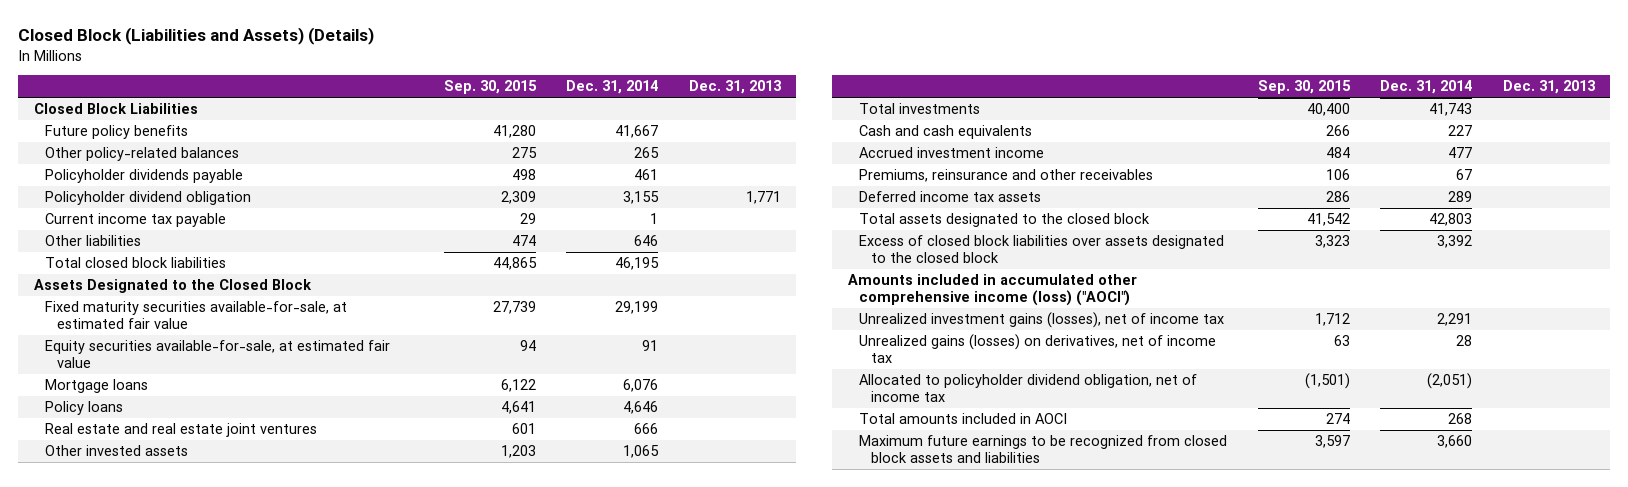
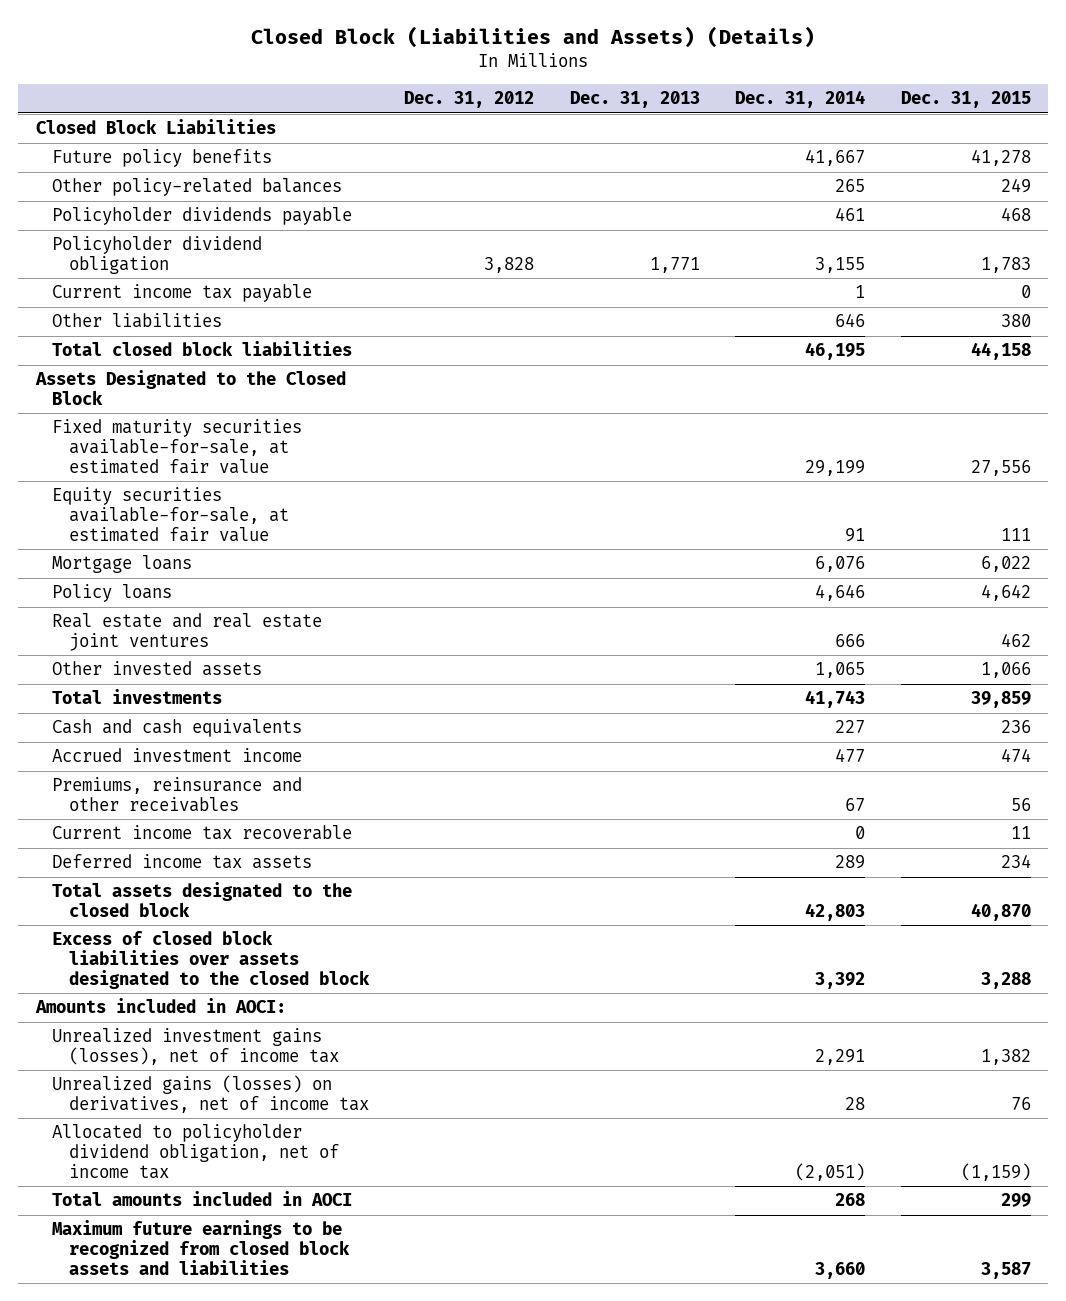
[443,80,537,95] Sep. 30, 2015 -> none
none -> [404,91,535,109] Dec. 31, 2012
none -> [900,91,1031,109] Dec. 31, 2015
none -> [52,825,353,841] Current income tax recoverable
[847,274,1137,306] Amounts included in accumulated other comprehensive income (loss) ("AOCI") -> [34,998,286,1014] Amounts included in AOCI:

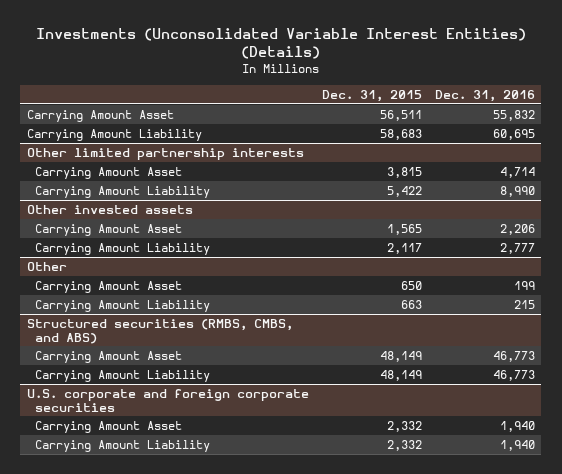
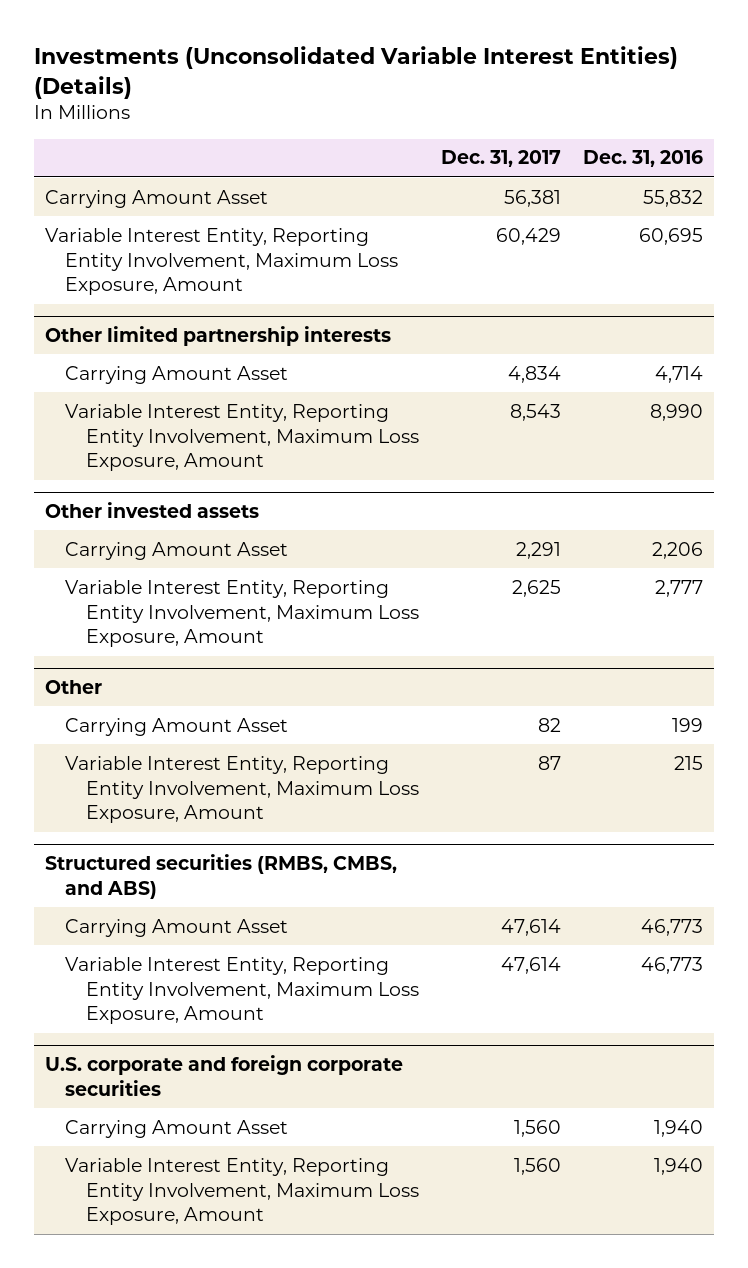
[321,89,422,102] Dec. 31, 2015 -> none
none -> [440,150,561,168] Dec. 31, 2017
[26,128,202,141] Carrying Amount Liability -> [45,227,399,296] Variable Interest Entity, Reporting Entity Involvement, Maximum Loss Exposure, Amount
[35,185,211,198] Carrying Amount Liability -> [65,403,419,472] Variable Interest Entity, Reporting Entity Involvement, Maximum Loss Exposure, Amount
[35,242,211,255] Carrying Amount Liability -> [65,579,419,648] Variable Interest Entity, Reporting Entity Involvement, Maximum Loss Exposure, Amount
[35,299,211,312] Carrying Amount Liability -> [65,755,419,824] Variable Interest Entity, Reporting Entity Involvement, Maximum Loss Exposure, Amount
[35,369,211,382] Carrying Amount Liability -> [65,956,419,1025] Variable Interest Entity, Reporting Entity Involvement, Maximum Loss Exposure, Amount
[35,439,211,452] Carrying Amount Liability -> [65,1157,419,1226] Variable Interest Entity, Reporting Entity Involvement, Maximum Loss Exposure, Amount

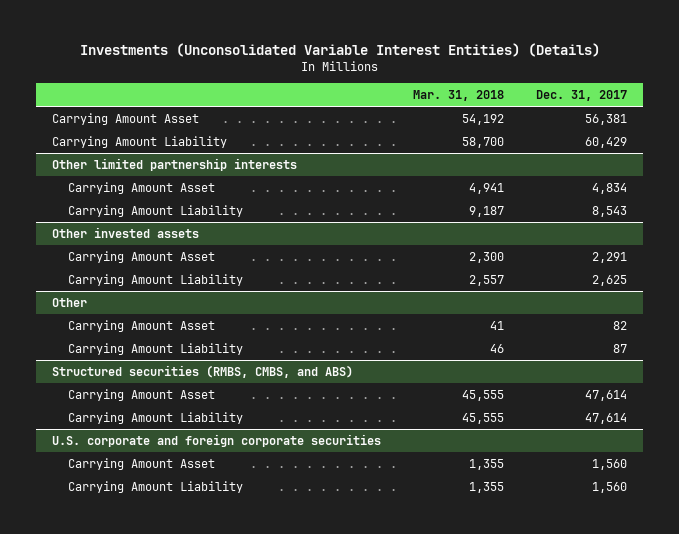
[582,150,703,168] Dec. 31, 2016 -> none
none -> [413,90,505,102] Mar. 31, 2018
[45,227,399,296] Variable Interest Entity, Reporting Entity Involvement, Maximum Loss Exposure, Amount -> [51,135,227,148] Carrying Amount Liability
[65,403,419,472] Variable Interest Entity, Reporting Entity Involvement, Maximum Loss Exposure, Amount -> [68,204,244,217] Carrying Amount Liability
[65,579,419,648] Variable Interest Entity, Reporting Entity Involvement, Maximum Loss Exposure, Amount -> [68,273,244,286] Carrying Amount Liability
[65,755,419,824] Variable Interest Entity, Reporting Entity Involvement, Maximum Loss Exposure, Amount -> none
none -> [68,342,244,355] Carrying Amount Liability
[65,956,419,1025] Variable Interest Entity, Reporting Entity Involvement, Maximum Loss Exposure, Amount -> [68,411,244,424] Carrying Amount Liability
[65,1157,419,1226] Variable Interest Entity, Reporting Entity Involvement, Maximum Loss Exposure, Amount -> [68,480,244,493] Carrying Amount Liability

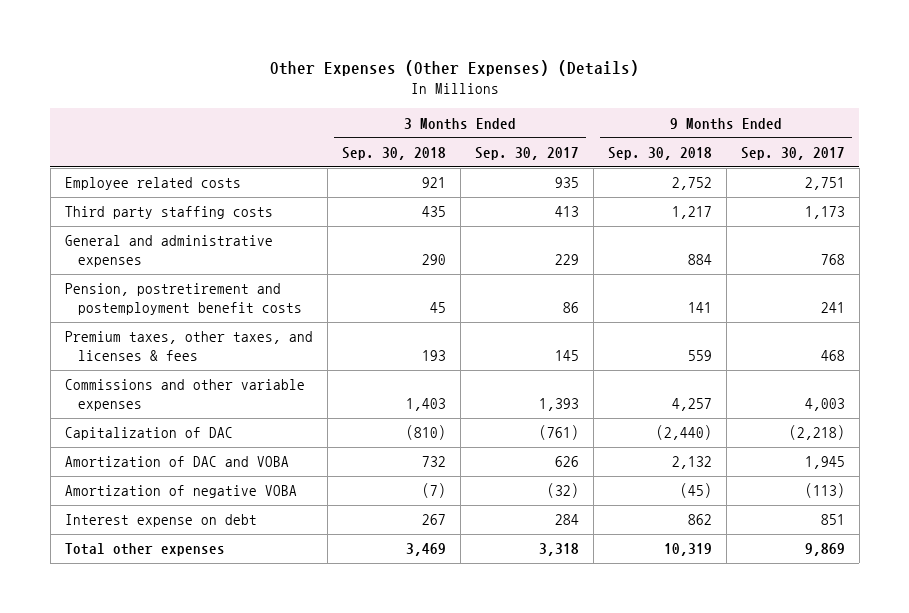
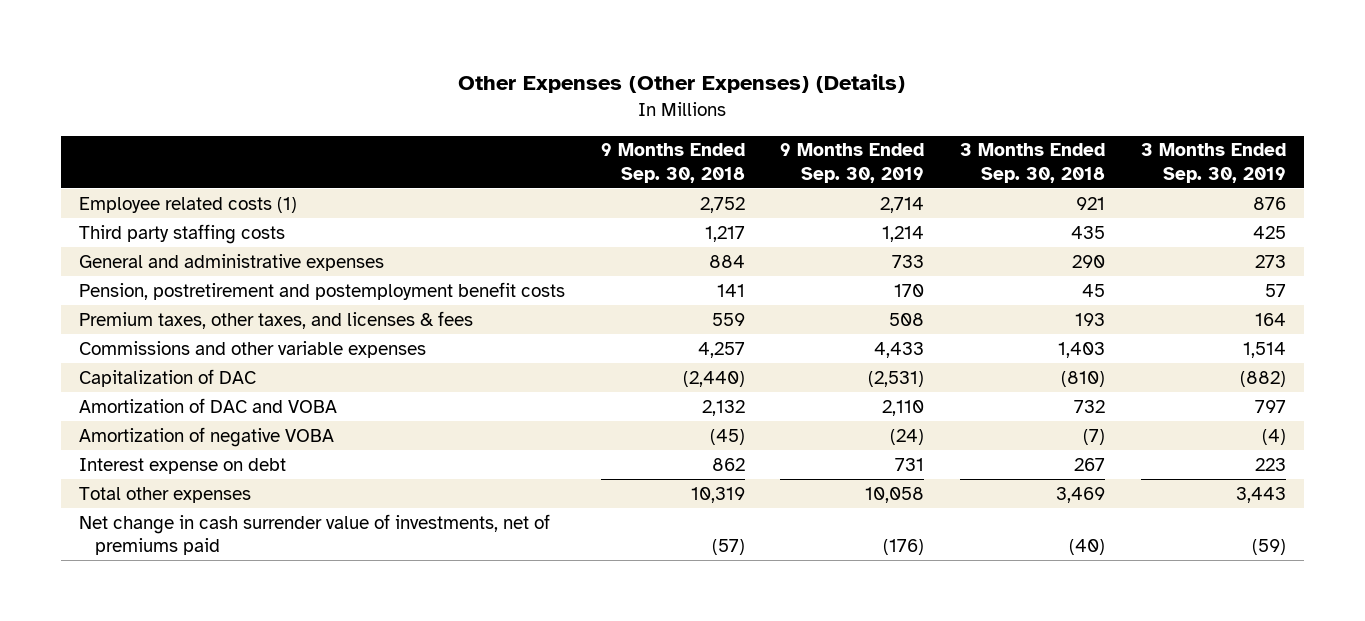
[474,146,579,160] Sep. 30, 2017 -> none
[740,146,845,160] Sep. 30, 2017 -> none
none -> [780,143,925,183] 9 Months Ended Sep. 30, 2019
none -> [1141,143,1287,183] 3 Months Ended Sep. 30, 2019
[64,177,241,191] Employee related costs -> [78,196,297,213] Employee related costs (1)
none -> [78,513,550,556] Net change in cash surrender value of investments, net of premiums paid

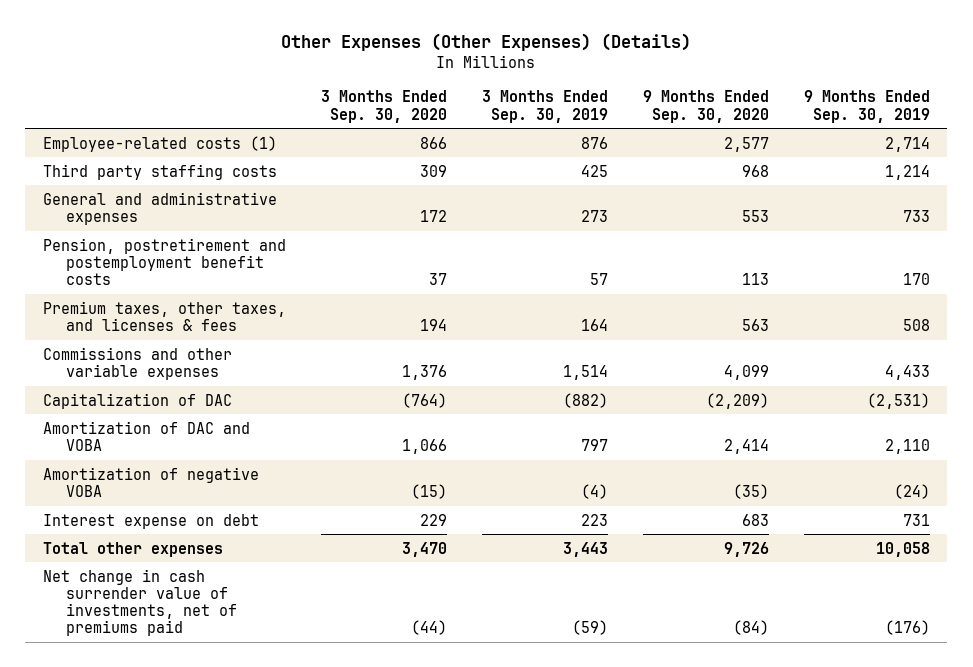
[600,143,745,183] 9 Months Ended Sep. 30, 2018 -> none
[960,143,1106,183] 3 Months Ended Sep. 30, 2018 -> none
none -> [320,90,447,123] 3 Months Ended Sep. 30, 2020
none -> [642,90,769,123] 9 Months Ended Sep. 30, 2020
[78,196,297,213] Employee related costs (1) -> [42,135,277,152] Employee-related costs (1)

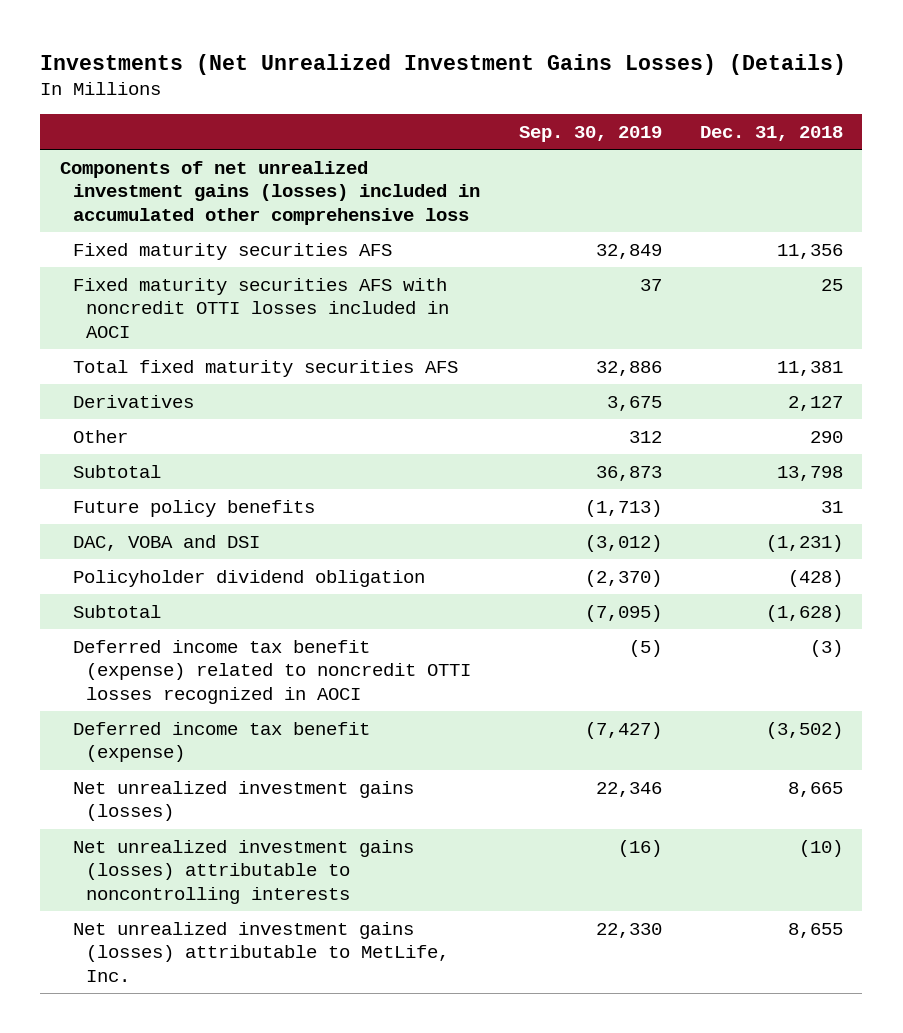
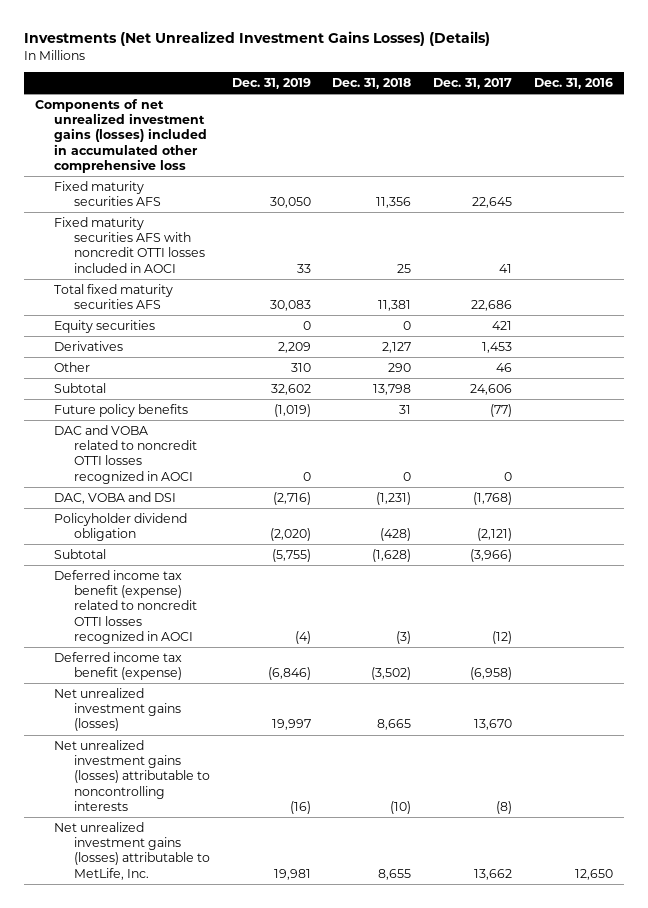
[518,125,662,142] Sep. 30, 2019 -> none
none -> [231,77,311,89] Dec. 31, 2019
none -> [433,77,513,89] Dec. 31, 2017
none -> [534,77,614,89] Dec. 31, 2016
none -> [54,319,156,333] Equity securities
none -> [54,424,197,484] DAC and VOBA related to noncredit OTTI losses recognized in AOCI

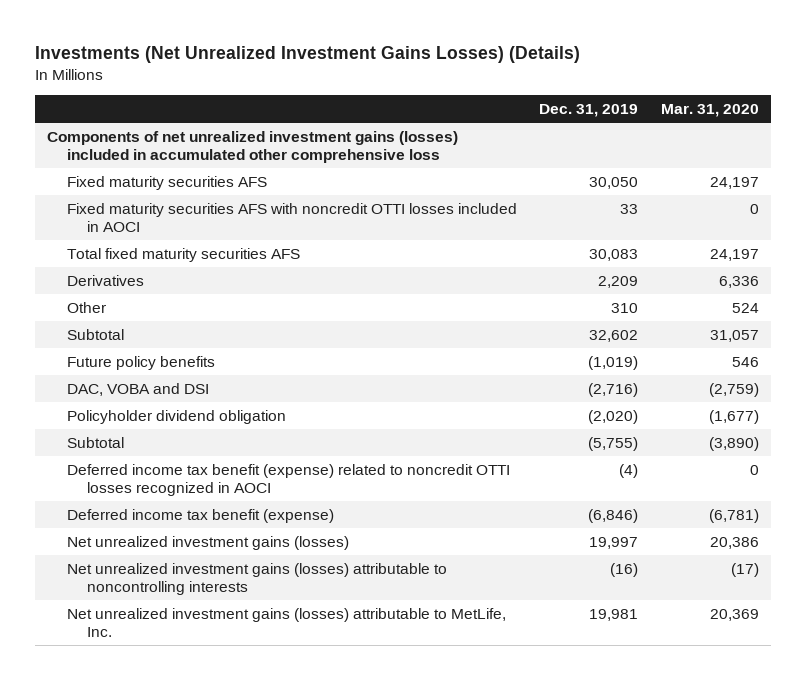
[332,77,412,89] Dec. 31, 2018 -> none
[433,77,513,89] Dec. 31, 2017 -> none
[534,77,614,89] Dec. 31, 2016 -> none
none -> [661,104,760,118] Mar. 31, 2020
[54,319,156,333] Equity securities -> none
[54,424,197,484] DAC and VOBA related to noncredit OTTI losses recognized in AOCI -> none

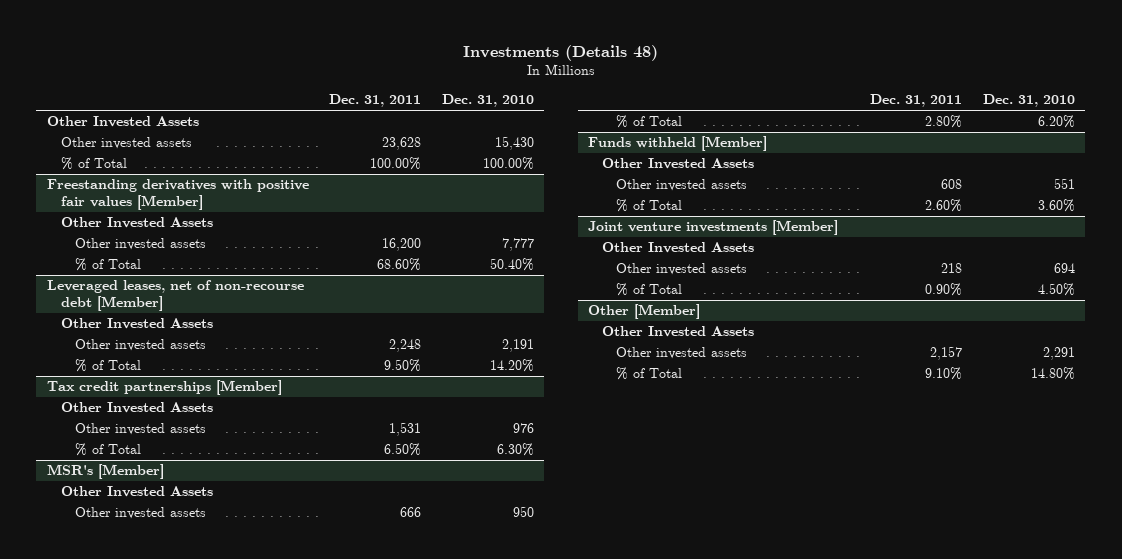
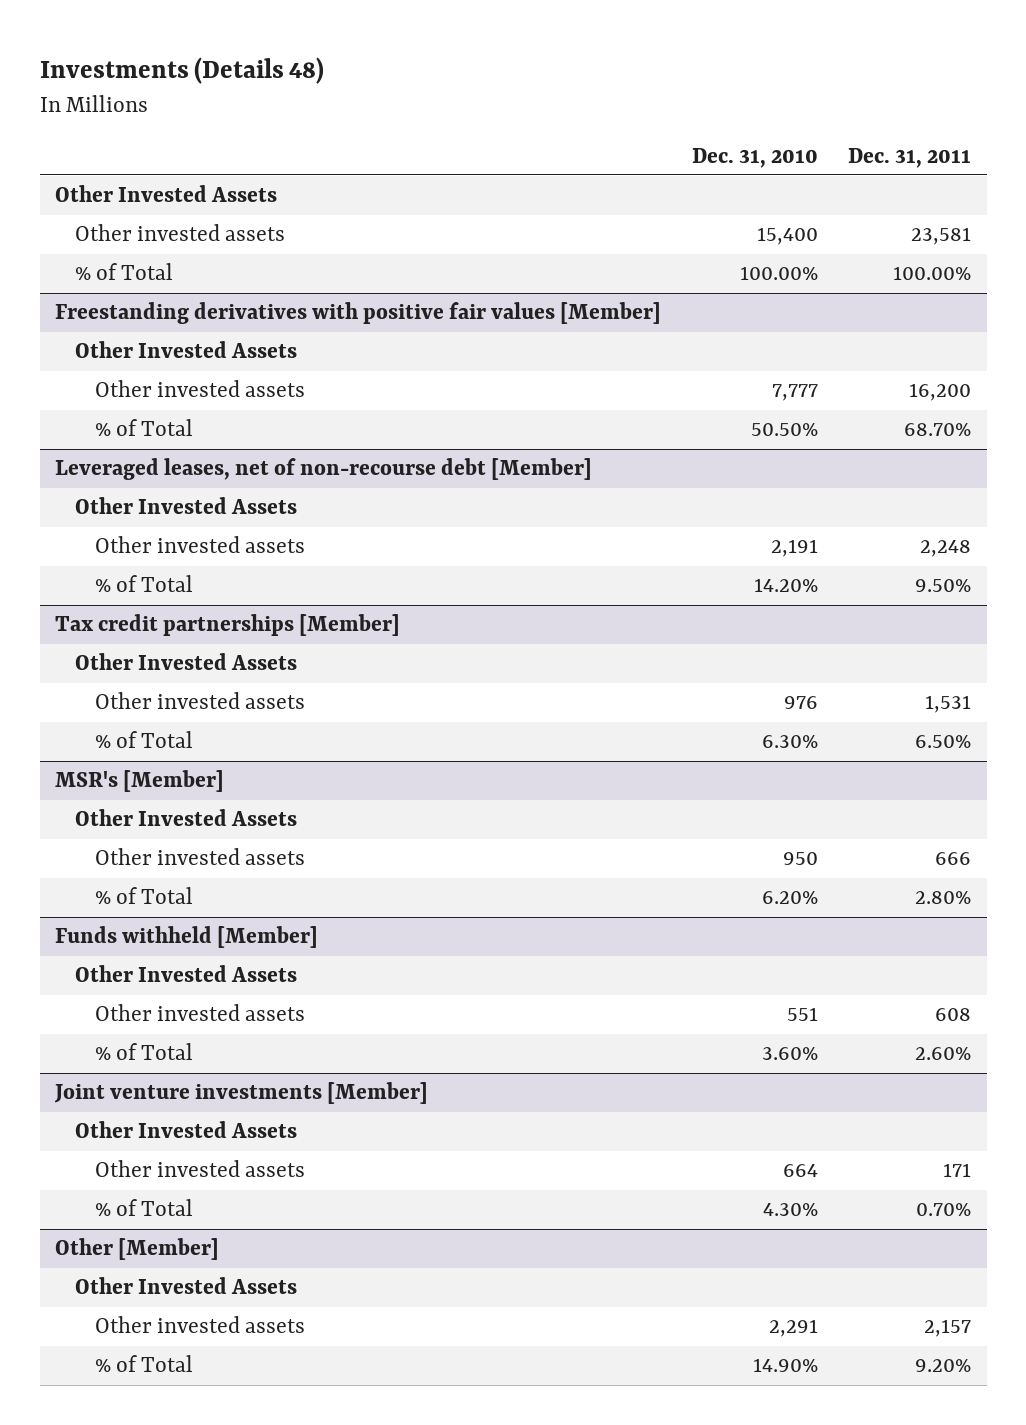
[382,137,422,151] 23,628 -> [911,227,972,246] 23,581
[494,136,534,151] 15,430 -> [756,227,818,246] 15,400
[377,258,422,272] 68.60% -> [904,423,972,437] 68.70%
[489,258,534,272] 50.40% -> [750,423,818,437] 50.50%
[941,263,963,274] 218 -> [943,1163,972,1178] 171
[1053,263,1075,274] 694 -> [782,1164,818,1178] 664
[925,283,963,297] 0.90% -> [916,1203,972,1217] 0.70%
[1037,283,1075,297] 4.50% -> [762,1203,818,1217] 4.30%
[925,367,963,381] 9.10% -> [915,1359,972,1373] 9.20%
[1030,367,1075,381] 14.80% -> [752,1358,818,1373] 14.90%

